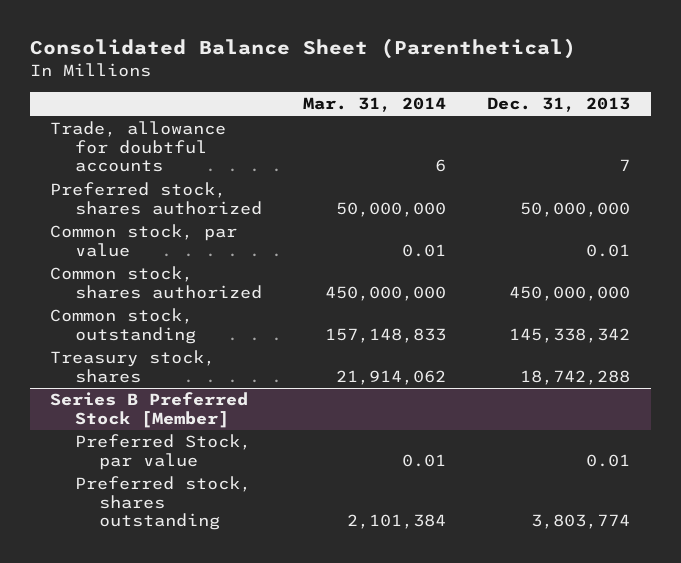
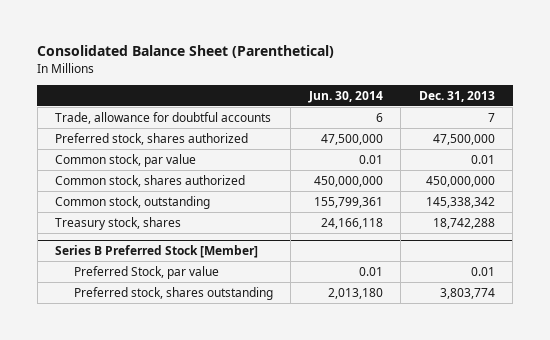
[303,97,447,113] Mar. 31, 2014 -> none
none -> [307,90,383,103] Jun. 30, 2014
[520,201,631,217] 50,000,000 -> [432,133,495,145] 47,500,000

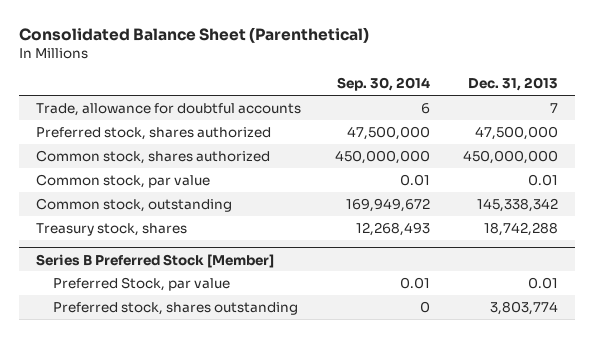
[307,90,383,103] Jun. 30, 2014 -> none
none -> [336,77,430,92] Sep. 30, 2014
[55,153,197,167] Common stock, par value -> [35,173,210,188] Common stock, par value

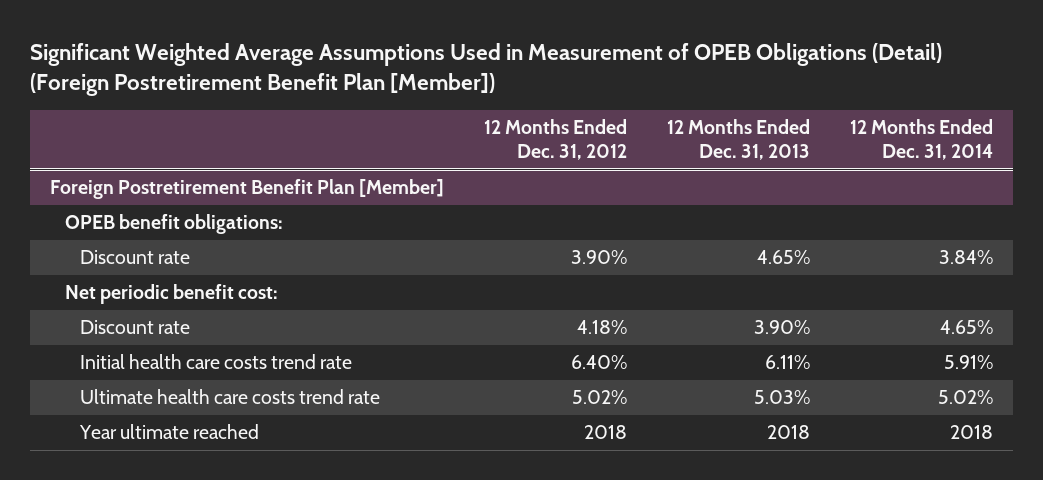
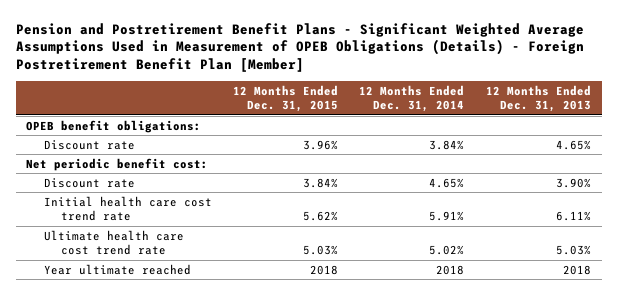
[29,43,942,97] Significant Weighted Average Assumptions Used in Measurement of OPEB Obligations (Detail) (Foreign Postretirement Benefit Plan [Member]) -> [15,22,584,73] Pension and Postretirement Benefit Plans - Significant Weighted Average Assumptions Used in Measurement of OPEB Obligations (Details) - Foreign Postretirement Benefit Plan [Member]
[483,119,627,161] 12 Months Ended Dec. 31, 2012 -> none
none -> [233,84,339,112] 12 Months Ended Dec. 31, 2015
[49,179,444,200] Foreign Postretirement Benefit Plan [Member] -> none
[80,354,353,370] Initial health care costs trend rate -> [43,195,212,222] Initial health care cost trend rate
[80,389,381,405] Ultimate health care costs trend rate -> [43,229,184,256] Ultimate health care cost trend rate

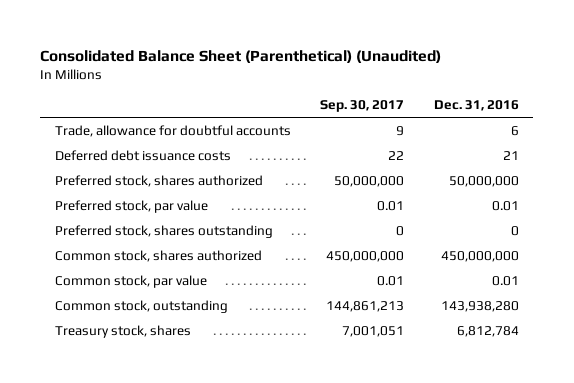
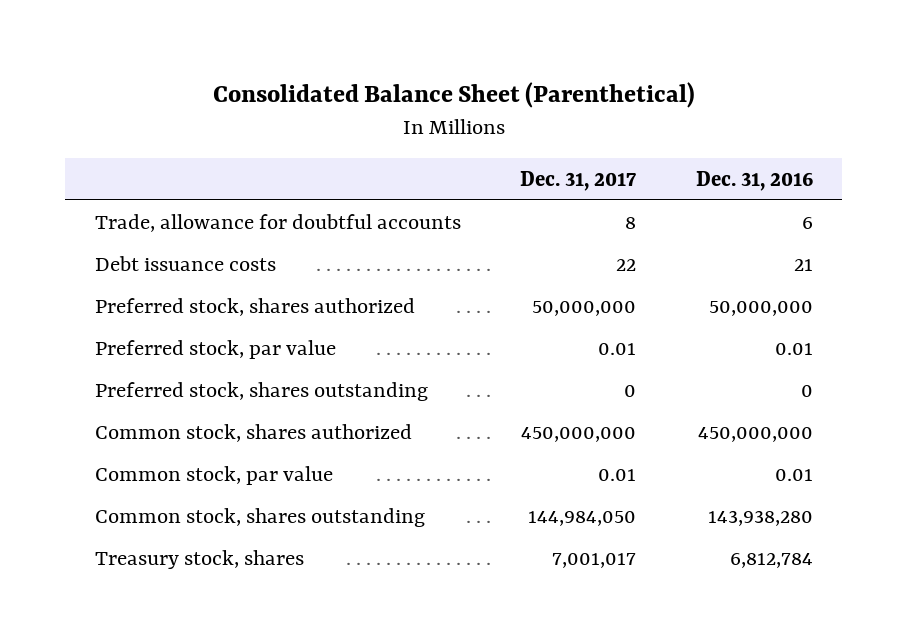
[40,49,442,63] Consolidated Balance Sheet (Parenthetical) (Unaudited) -> [212,82,695,109] Consolidated Balance Sheet (Parenthetical)
[320,99,405,112] Sep. 30, 2017 -> none
none -> [520,170,637,191] Dec. 31, 2017
[54,149,231,161] Deferred debt issuance costs -> [94,255,276,271] Debt issuance costs
[54,299,228,313] Common stock, outstanding -> [94,507,425,527] Common stock, shares outstanding

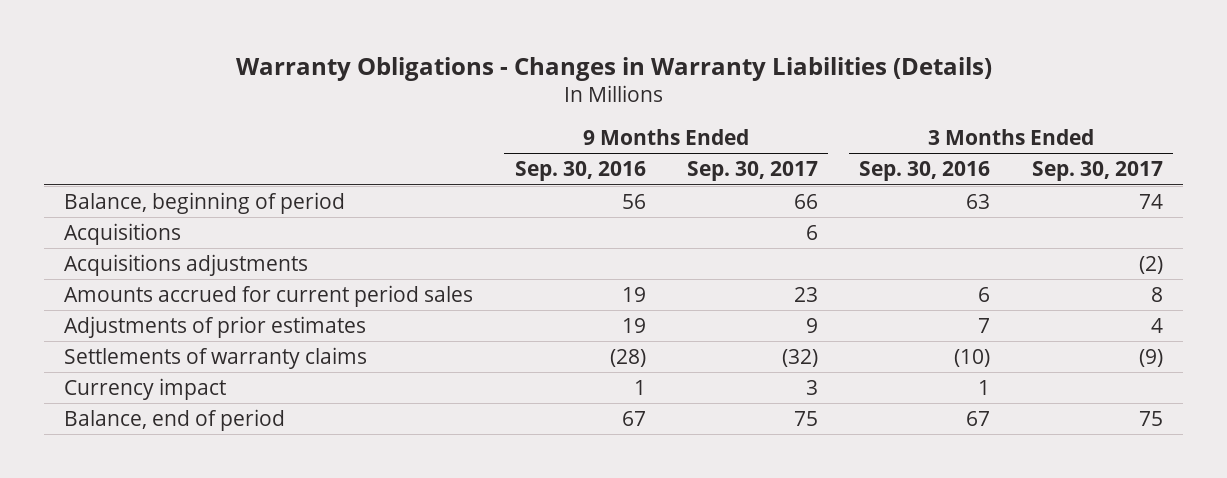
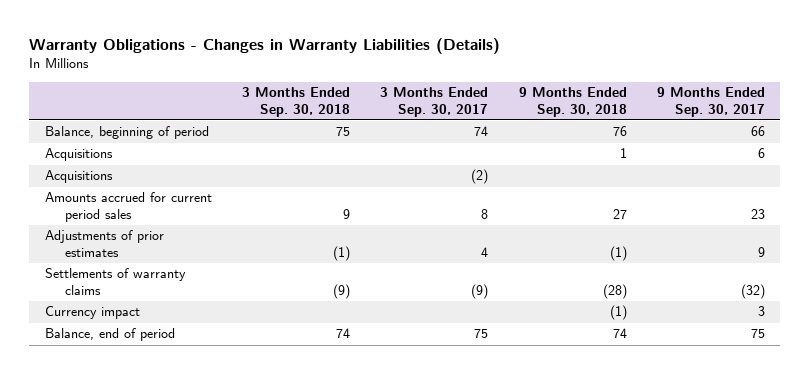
[514,161,646,182] Sep. 30, 2016 -> none
[859,161,991,182] Sep. 30, 2016 -> none
none -> [242,87,351,117] 3 Months Ended Sep. 30, 2018
none -> [518,87,627,117] 9 Months Ended Sep. 30, 2018
[64,253,309,276] Acquisitions adjustments -> [44,170,113,184] Acquisitions

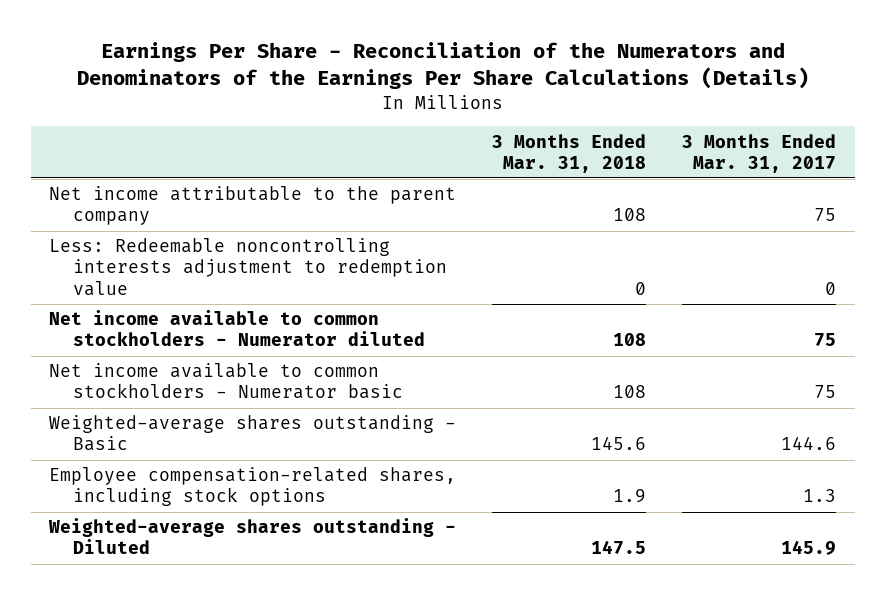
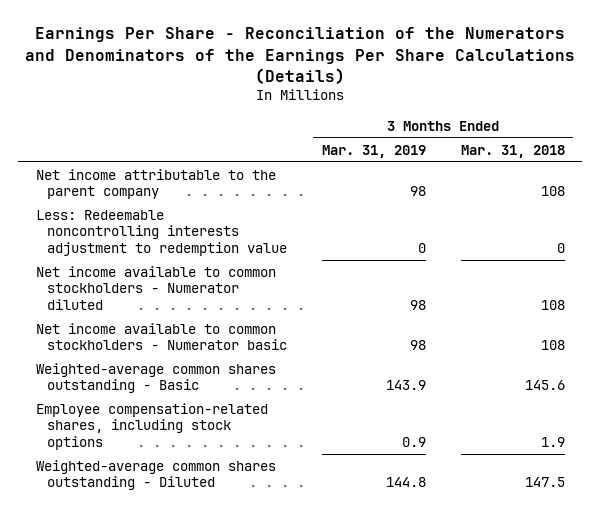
[682,133,837,173] 3 Months Ended Mar. 31, 2017 -> none
none -> [322,144,427,158] Mar. 31, 2019
[48,415,456,452] Weighted-average shares outstanding - Basic -> [35,362,276,394] Weighted-average common shares outstanding - Basic
[47,518,456,555] Weighted-average shares outstanding - Diluted -> [35,459,276,491] Weighted-average common shares outstanding - Diluted

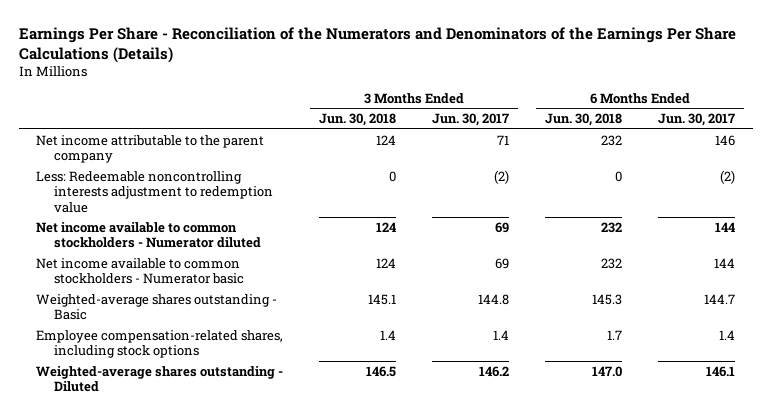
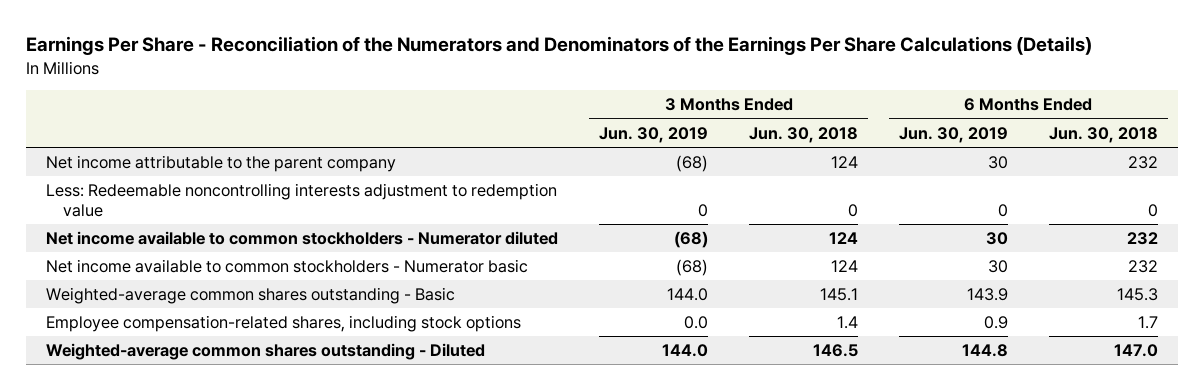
[432,113,510,127] Jun. 30, 2017 -> none
[657,113,735,127] Jun. 30, 2017 -> none
none -> [599,126,709,143] Jun. 30, 2019
none -> [898,126,1008,143] Jun. 30, 2019
[36,293,278,321] Weighted-average shares outstanding - Basic -> [46,287,456,305] Weighted-average common shares outstanding - Basic
[36,365,284,393] Weighted-average shares outstanding - Diluted -> [46,343,486,361] Weighted-average common shares outstanding - Diluted

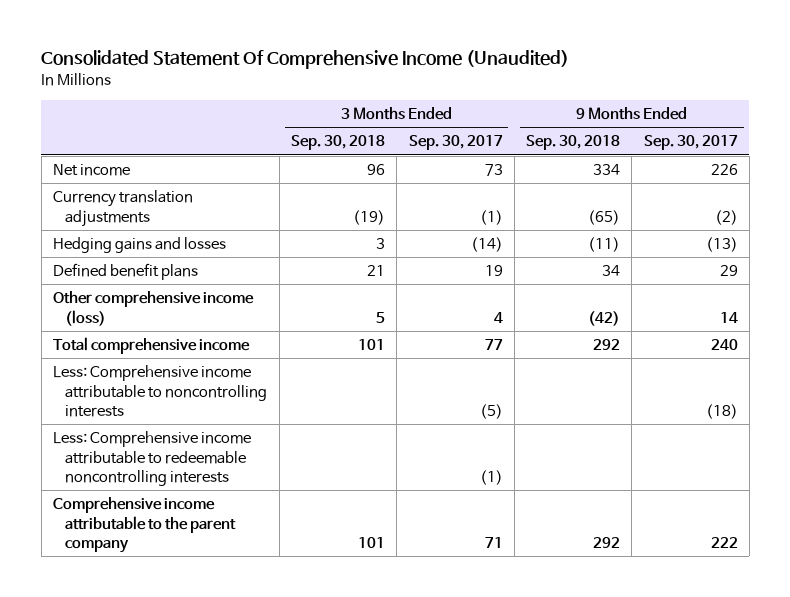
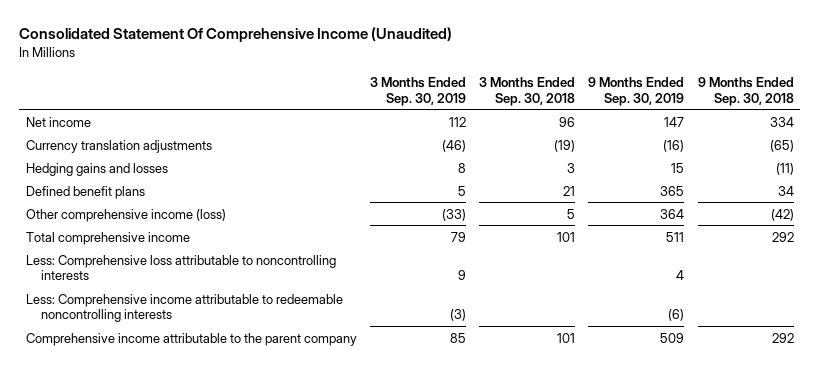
[408,135,503,151] Sep. 30, 2017 -> none
[643,135,738,151] Sep. 30, 2017 -> none
none -> [369,77,466,106] 3 Months Ended Sep. 30, 2019
none -> [588,77,685,106] 9 Months Ended Sep. 30, 2019
[52,365,268,418] Less: Comprehensive income attributable to noncontrolling interests -> [25,254,336,281] Less: Comprehensive loss attributable to noncontrolling interests

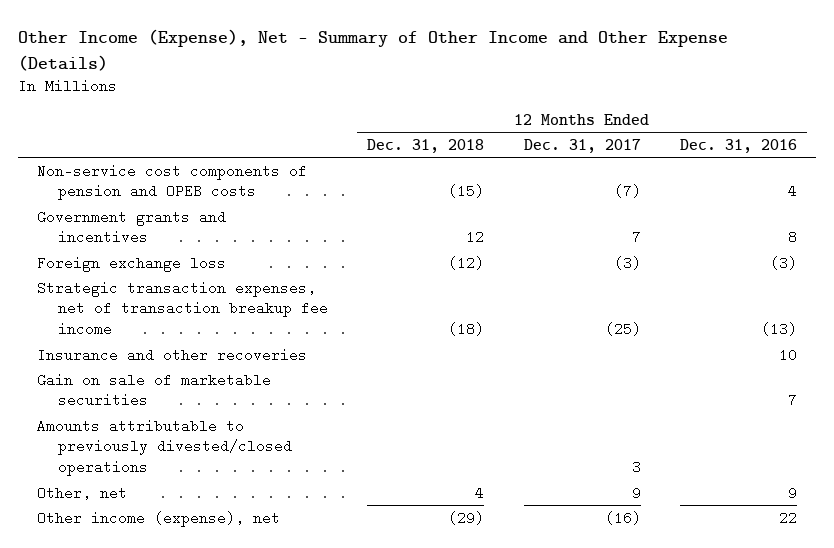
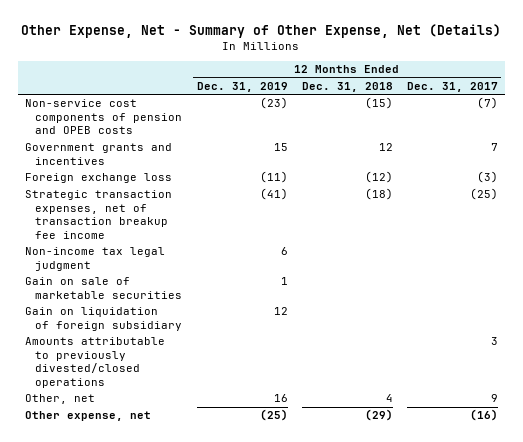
[17,29,728,71] Other Income (Expense), Net - Summary of Other Income and Other Expense (Details) -> [21,24,502,39] Other Expense, Net - Summary of Other Expense, Net (Details)
[679,138,797,153] Dec. 31, 2016 -> none
none -> [196,82,288,93] Dec. 31, 2019
[37,347,308,362] Insurance and other recoveries -> none
none -> [24,247,165,271] Non-income tax legal judgment
none -> [24,307,183,331] Gain on liquidation of foreign subsidiary
[37,510,281,527] Other income (expense), net -> [24,411,151,422] Other expense, net

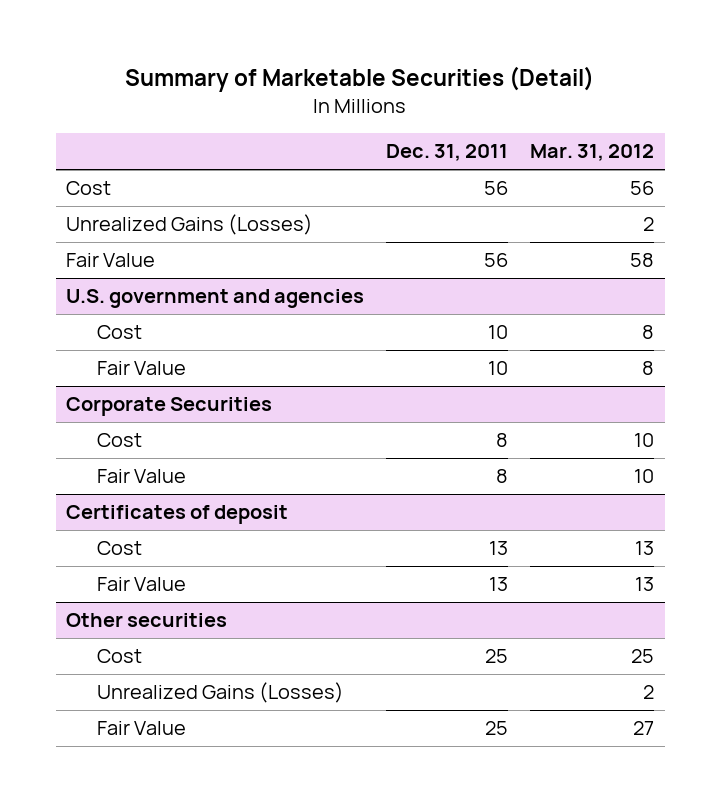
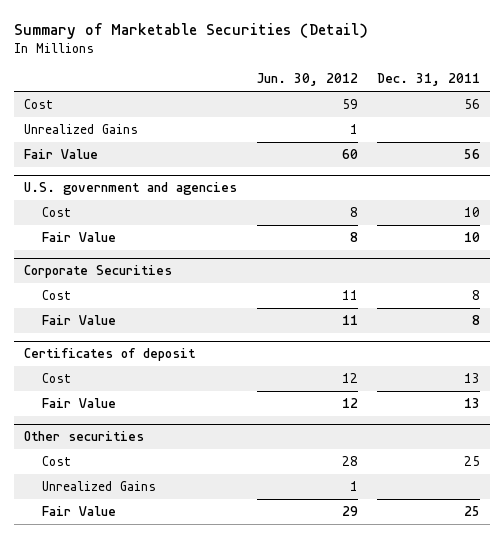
[529,144,654,162] Mar. 31, 2012 -> none
none -> [256,73,358,87] Jun. 30, 2012
[66,214,314,236] Unrealized Gains (Losses) -> [23,124,138,135] Unrealized Gains
[96,682,344,704] Unrealized Gains (Losses) -> [41,481,156,492] Unrealized Gains

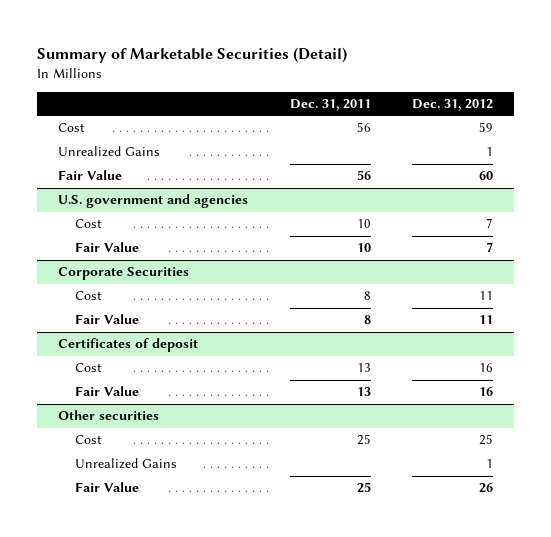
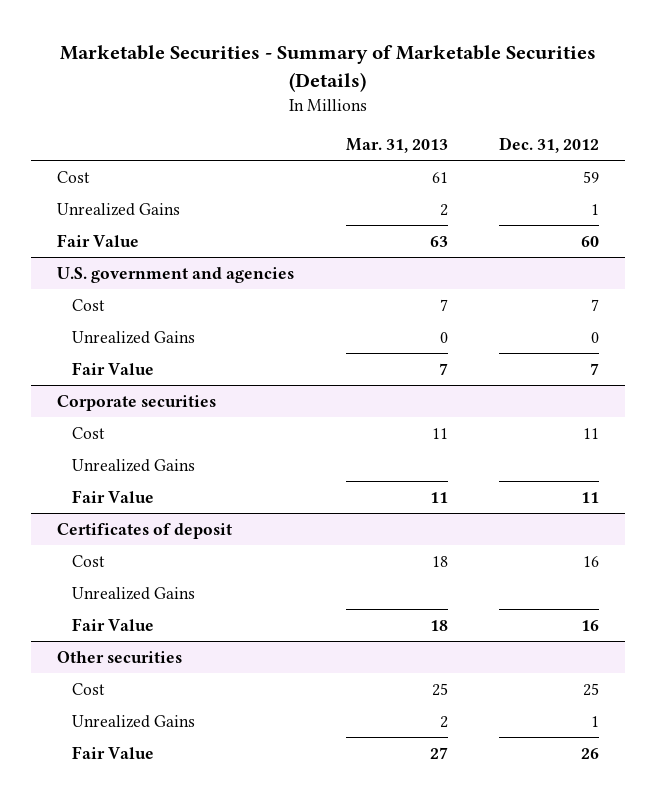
[37,47,348,64] Summary of Marketable Securities (Detail) -> [60,45,597,92] Marketable Securities - Summary of Marketable Securities (Details)
[289,98,371,111] Dec. 31, 2011 -> none
none -> [345,138,448,154] Mar. 31, 2013
none -> [72,330,196,344] Unrealized Gains
[58,267,190,281] Corporate Securities -> [57,394,217,411] Corporate securities
none -> [72,458,196,472] Unrealized Gains
none -> [72,586,196,600] Unrealized Gains

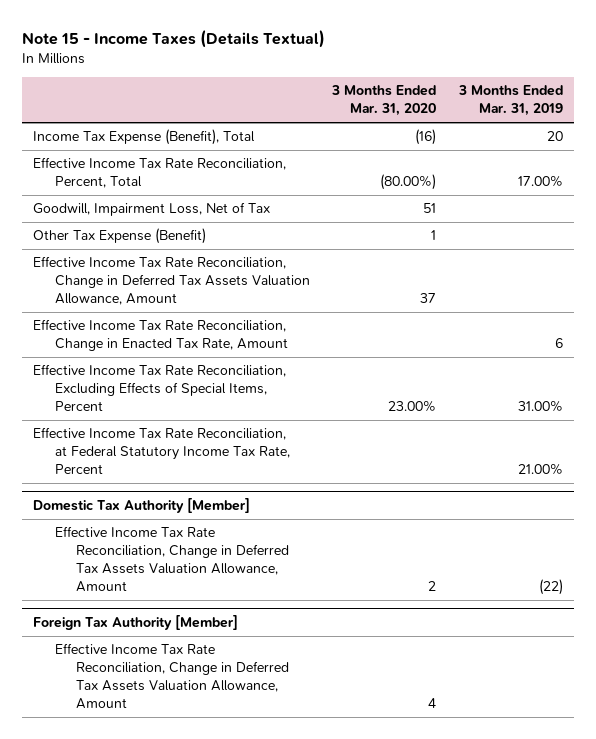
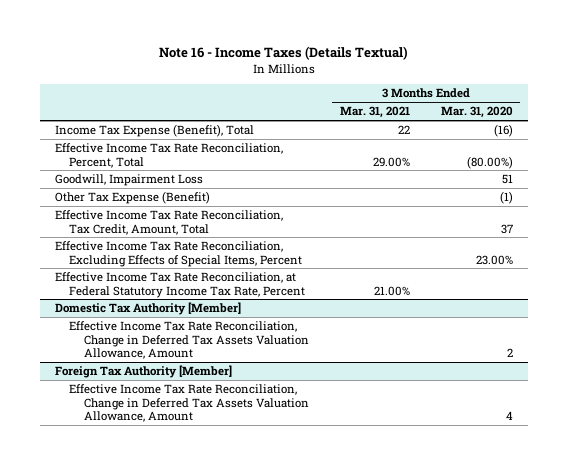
[21,29,325,48] Note 15 - Income Taxes (Details Textual) -> [158,46,408,61] Note 16 - Income Taxes (Details Textual)
[457,85,563,117] 3 Months Ended Mar. 31, 2019 -> none
none -> [339,106,410,119] Mar. 31, 2021
[32,319,288,352] Effective Income Tax Rate Reconciliation, Change in Enacted Tax Rate, Amount -> none
[32,202,270,217] Goodwill, Impairment Loss, Net of Tax -> [55,174,204,187] Goodwill, Impairment Loss
[431,230,437,241] 1 -> [499,191,513,205] (1)
[32,256,310,306] Effective Income Tax Rate Reconciliation, Change in Deferred Tax Assets Valuation Allowance, Amount -> [55,210,284,235] Effective Income Tax Rate Reconciliation, Tax Credit, Amount, Total

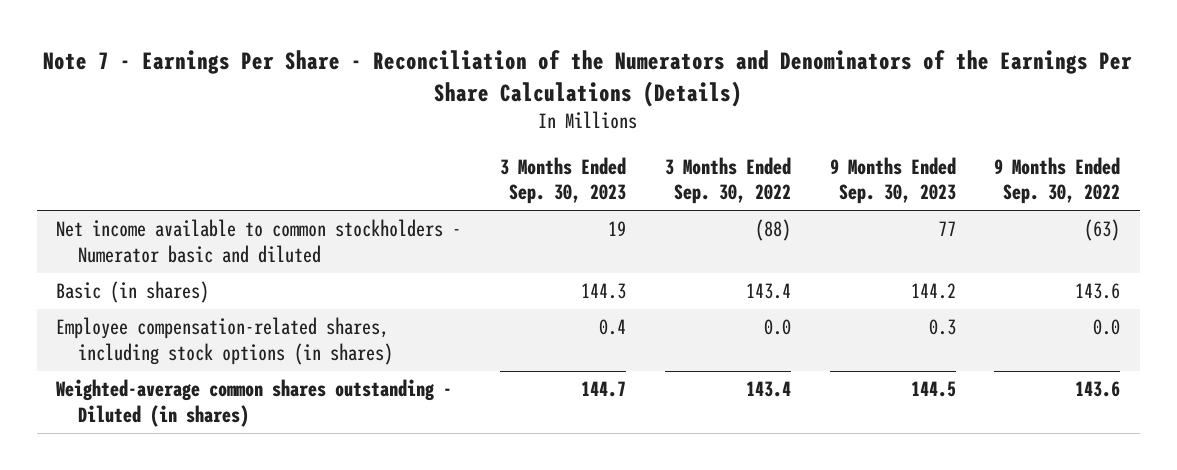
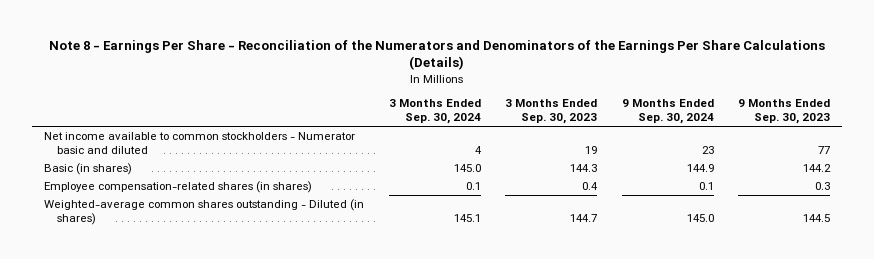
[43,49,1133,107] Note 7 - Earnings Per Share - Reconciliation of the Numerators and Denominators of the Earnings Per Share Calculations (Details) -> [49,39,826,71] Note 8 - Earnings Per Share - Reconciliation of the Numerators and Denominators of the Earnings Per Share Calculations (Details)
[664,156,791,205] 3 Months Ended Sep. 30, 2022 -> none
[994,156,1121,205] 9 Months Ended Sep. 30, 2022 -> none
none -> [388,99,481,125] 3 Months Ended Sep. 30, 2024
none -> [621,99,714,125] 9 Months Ended Sep. 30, 2024
[56,317,393,365] Employee compensation-related shares, including stock options (in shares) -> [44,180,313,193] Employee compensation-related shares (in shares)

